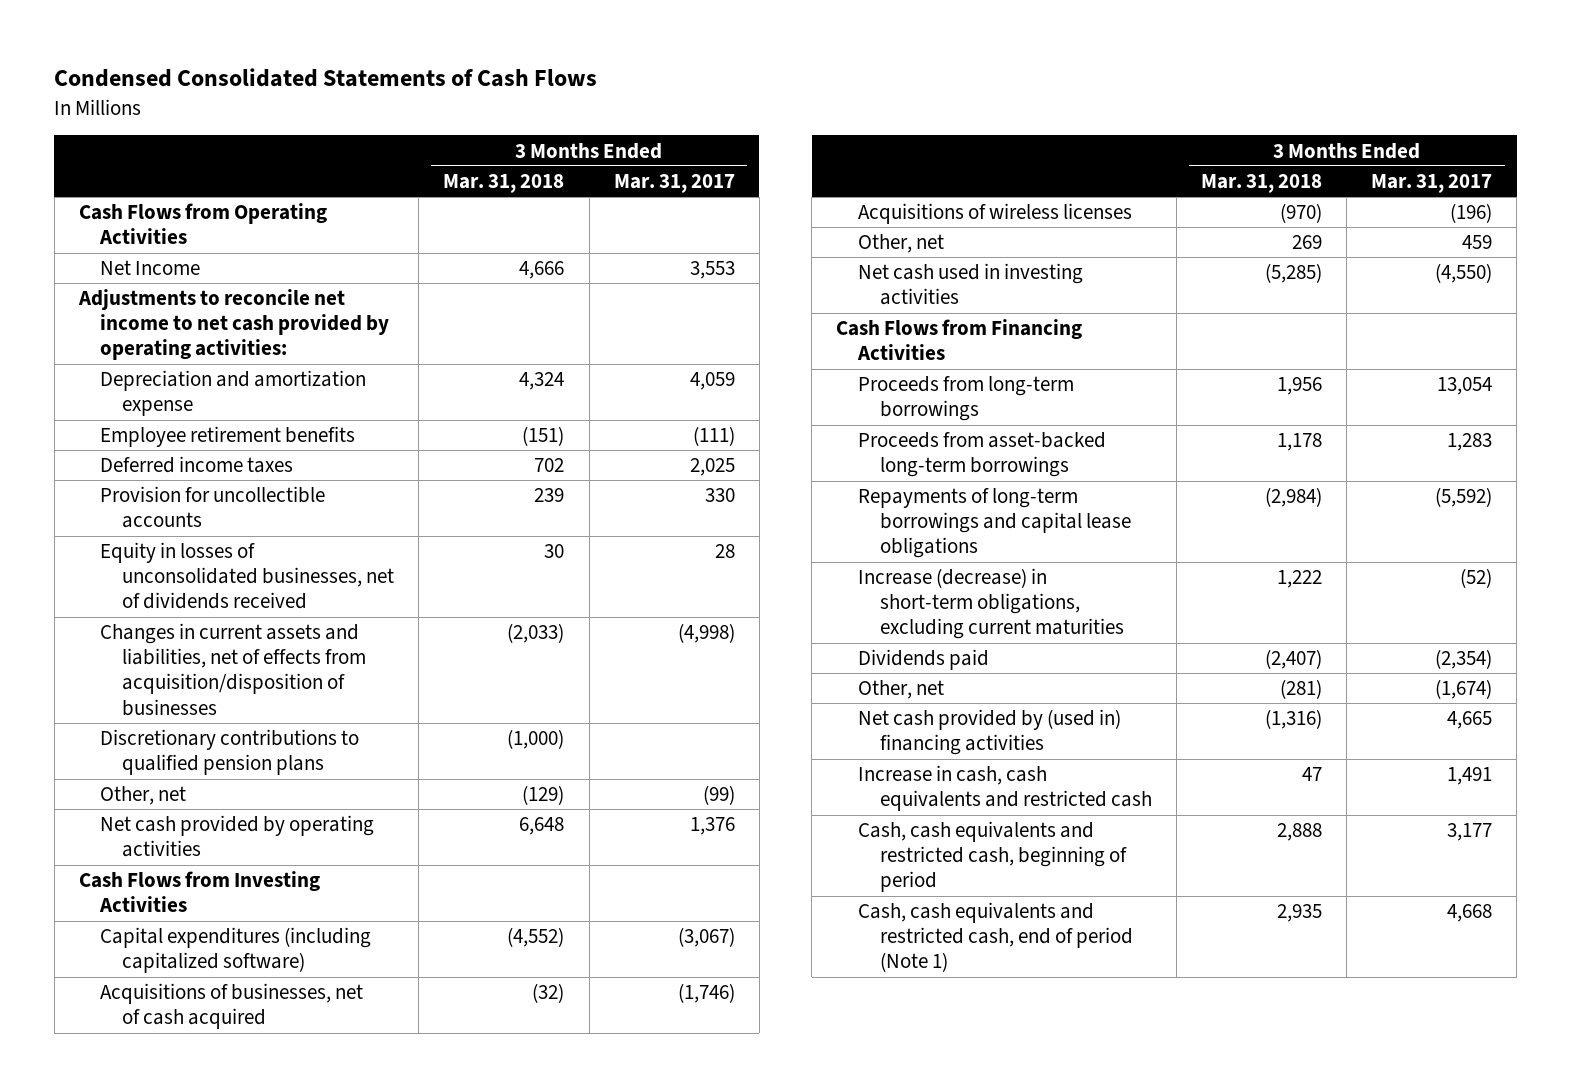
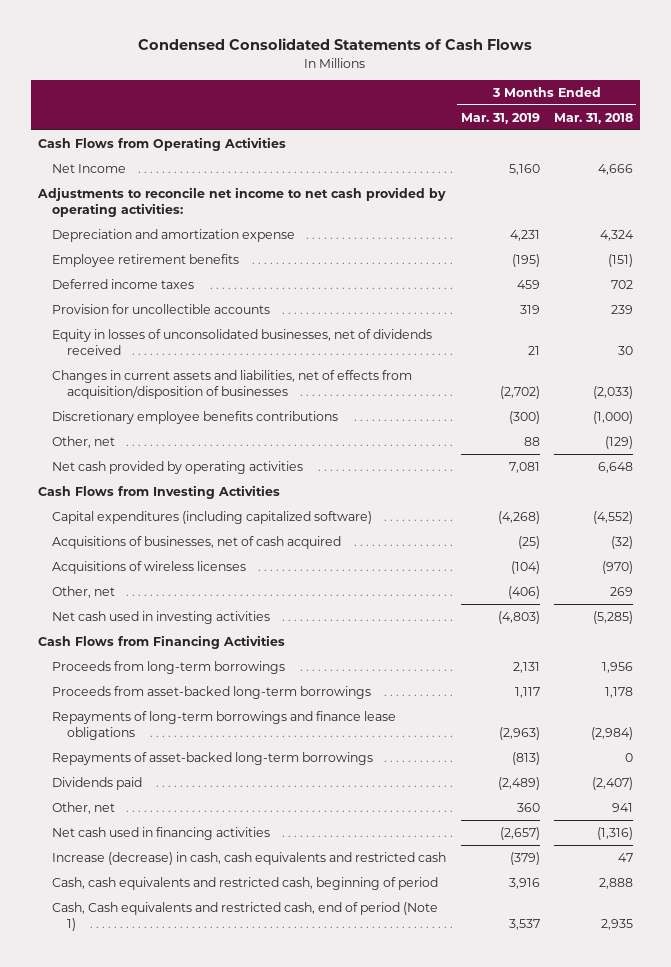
[613,173,735,193] Mar. 31, 2017 -> none
none -> [460,112,540,124] Mar. 31, 2019
[100,729,360,776] Discretionary contributions to qualified pension plans -> [52,410,339,424] Discretionary employee benefits contributions
[857,568,1124,640] Increase (decrease) in short-term obligations, excluding current maturities -> none
[857,488,1131,559] Repayments of long-term borrowings and capital lease obligations -> [52,710,397,740] Repayments of long-term borrowings and finance lease obligations
none -> [52,751,374,765] Repayments of asset-backed long-term borrowings
[1279,679,1322,700] (281) -> [611,802,633,812] 941
[857,709,1121,756] Net cash provided by (used in) financing activities -> [52,826,271,840] Net cash used in financing activities
[857,765,1152,812] Increase in cash, cash equivalents and restricted cash -> [52,851,447,865] Increase (decrease) in cash, cash equivalents and restricted cash
[857,902,1133,973] Cash, cash equivalents and restricted cash, end of period (Note 1) -> [52,901,439,931] Cash, Cash equivalents and restricted cash, end of period (Note 1)

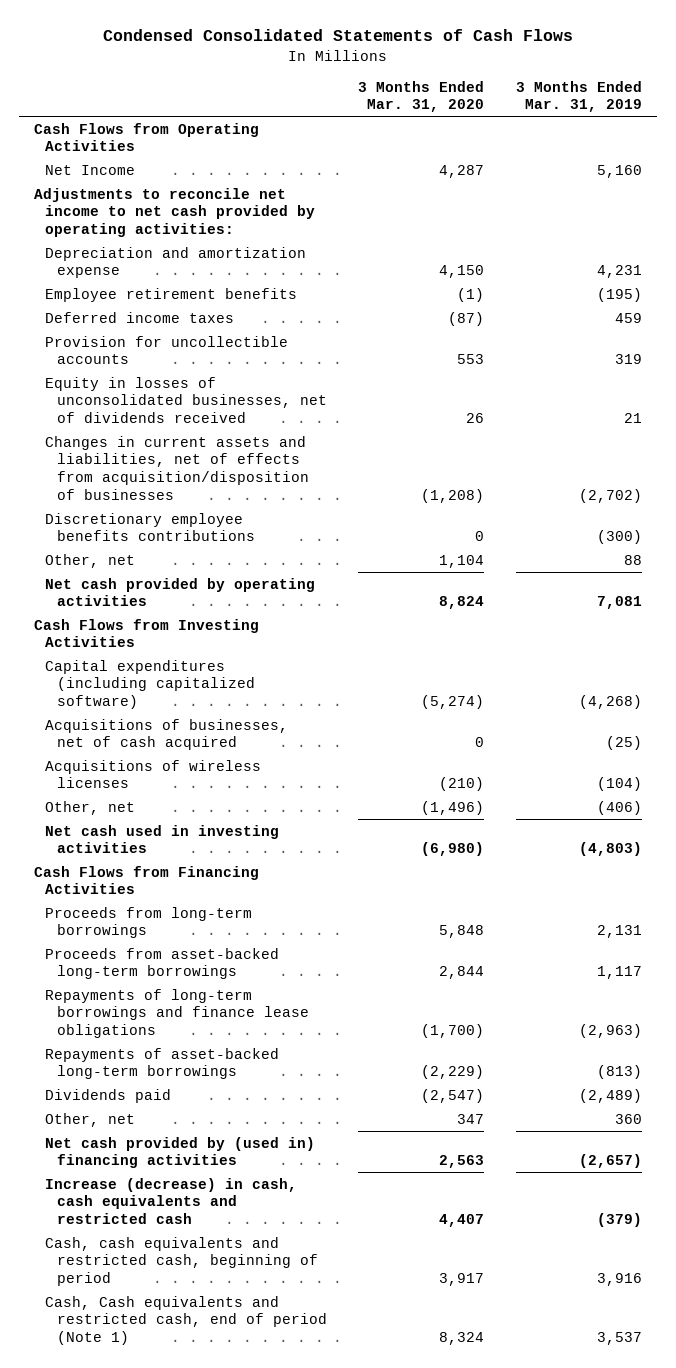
[553,112,633,124] Mar. 31, 2018 -> none
none -> [358,80,485,113] 3 Months Ended Mar. 31, 2020
[52,826,271,840] Net cash used in financing activities -> [45,1136,316,1169] Net cash provided by (used in) financing activities

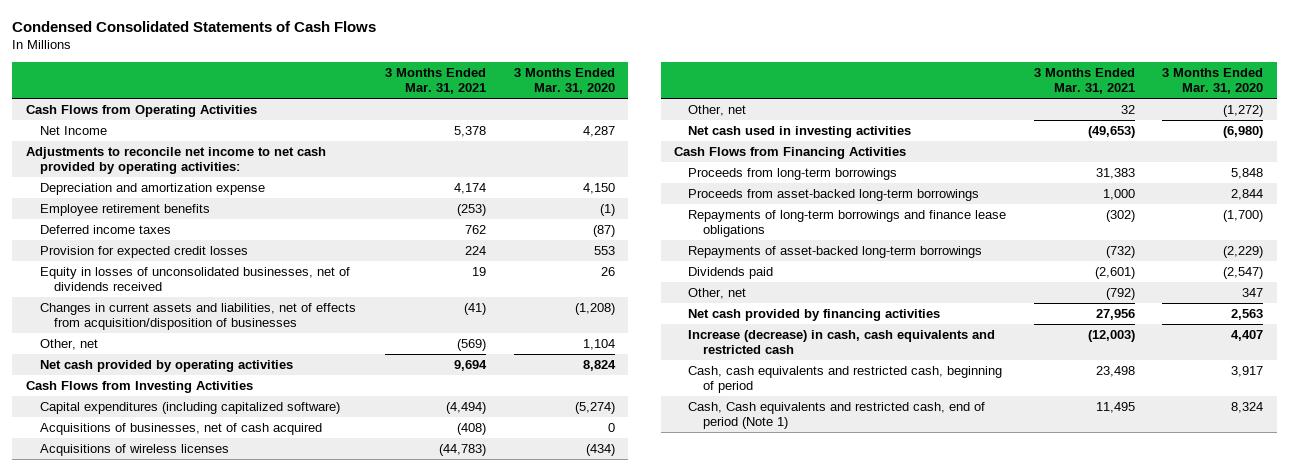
[515,80,642,113] 3 Months Ended Mar. 31, 2019 -> none
none -> [385,68,487,95] 3 Months Ended Mar. 31, 2021
[45,335,289,365] Provision for uncollectible accounts -> [39,246,248,259] Provision for expected credit losses
[45,512,255,542] Discretionary employee benefits contributions -> none
[439,777,485,792] (210) -> [585,444,615,457] (434)
[421,800,485,815] (1,496) -> [1223,105,1264,118] (1,272)
[45,1136,316,1169] Net cash provided by (used in) financing activities -> [688,309,941,322] Net cash provided by financing activities

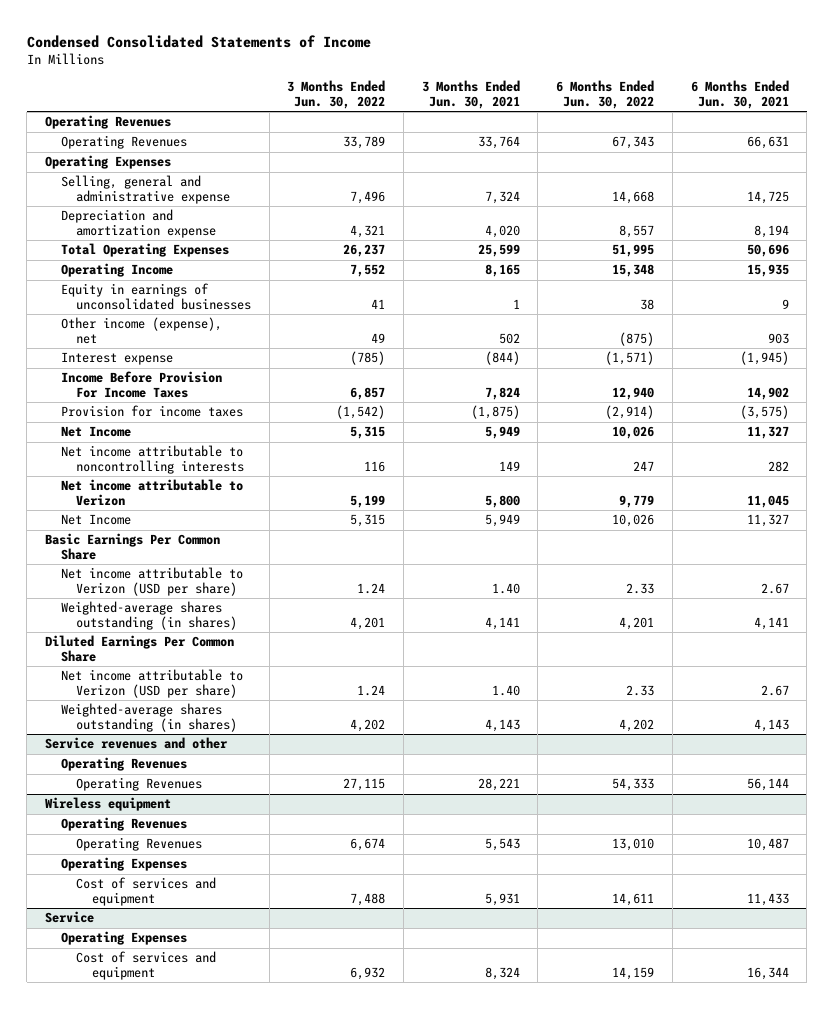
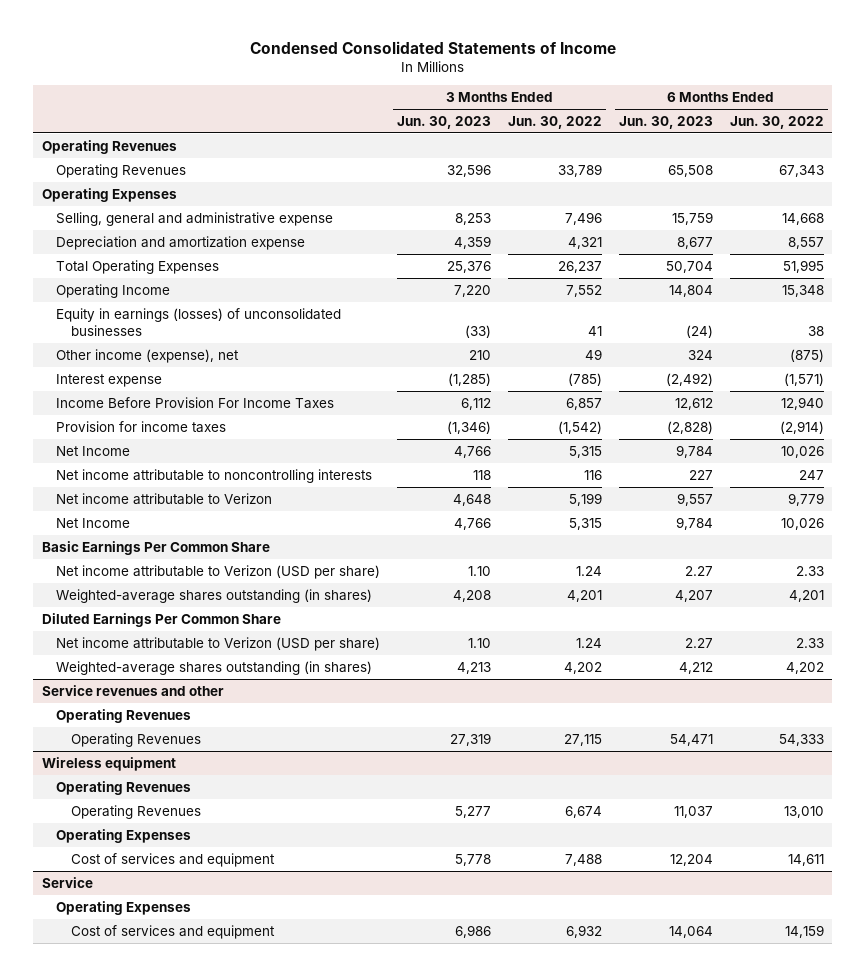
[421,80,520,109] 3 Months Ended Jun. 30, 2021 -> none
[690,80,789,109] 6 Months Ended Jun. 30, 2021 -> none
none -> [397,115,492,129] Jun. 30, 2023
none -> [618,115,713,129] Jun. 30, 2023
[60,283,252,311] Equity in earnings of unconsolidated businesses -> [56,307,342,336] Equity in earnings (losses) of unconsolidated businesses

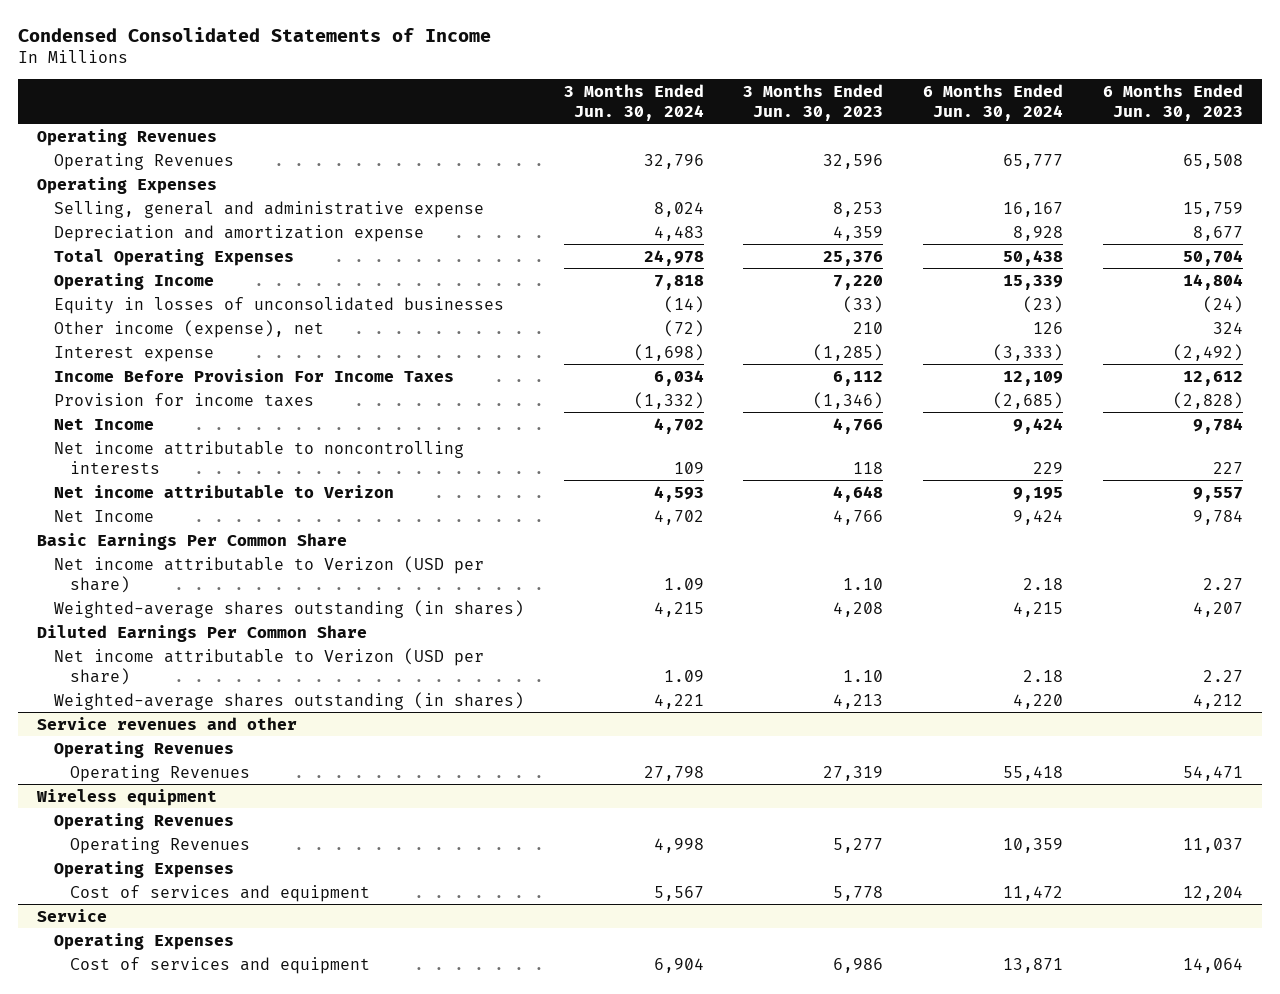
[508,115,603,129] Jun. 30, 2022 -> none
[729,115,824,129] Jun. 30, 2022 -> none
none -> [563,83,704,121] 3 Months Ended Jun. 30, 2024
none -> [922,83,1063,121] 6 Months Ended Jun. 30, 2024
[56,307,342,336] Equity in earnings (losses) of unconsolidated businesses -> [53,296,504,314] Equity in losses of unconsolidated businesses

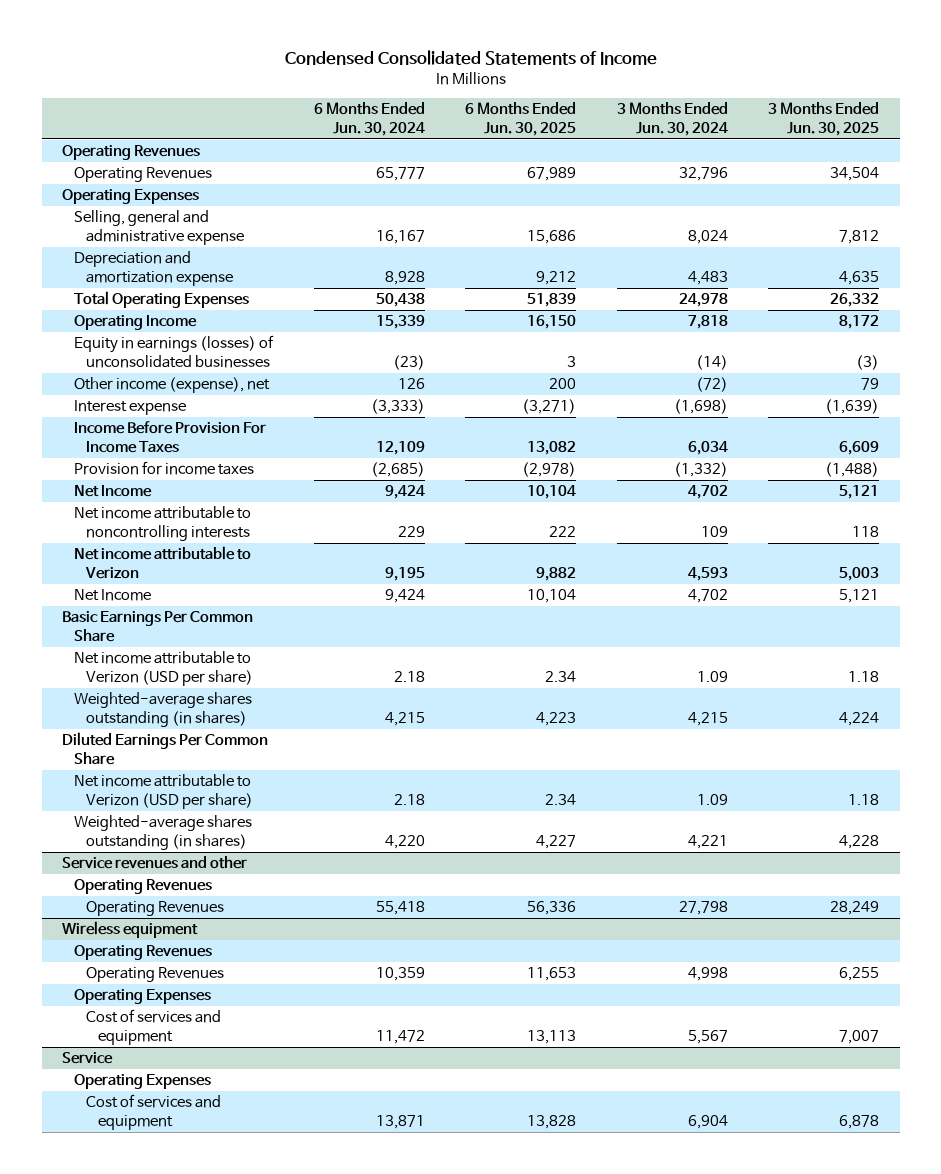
[743,83,884,121] 3 Months Ended Jun. 30, 2023 -> none
[1102,83,1243,121] 6 Months Ended Jun. 30, 2023 -> none
none -> [465,102,577,136] 6 Months Ended Jun. 30, 2025
none -> [768,102,880,136] 3 Months Ended Jun. 30, 2025
[53,296,504,314] Equity in losses of unconsolidated businesses -> [73,335,274,368] Equity in earnings (losses) of unconsolidated businesses

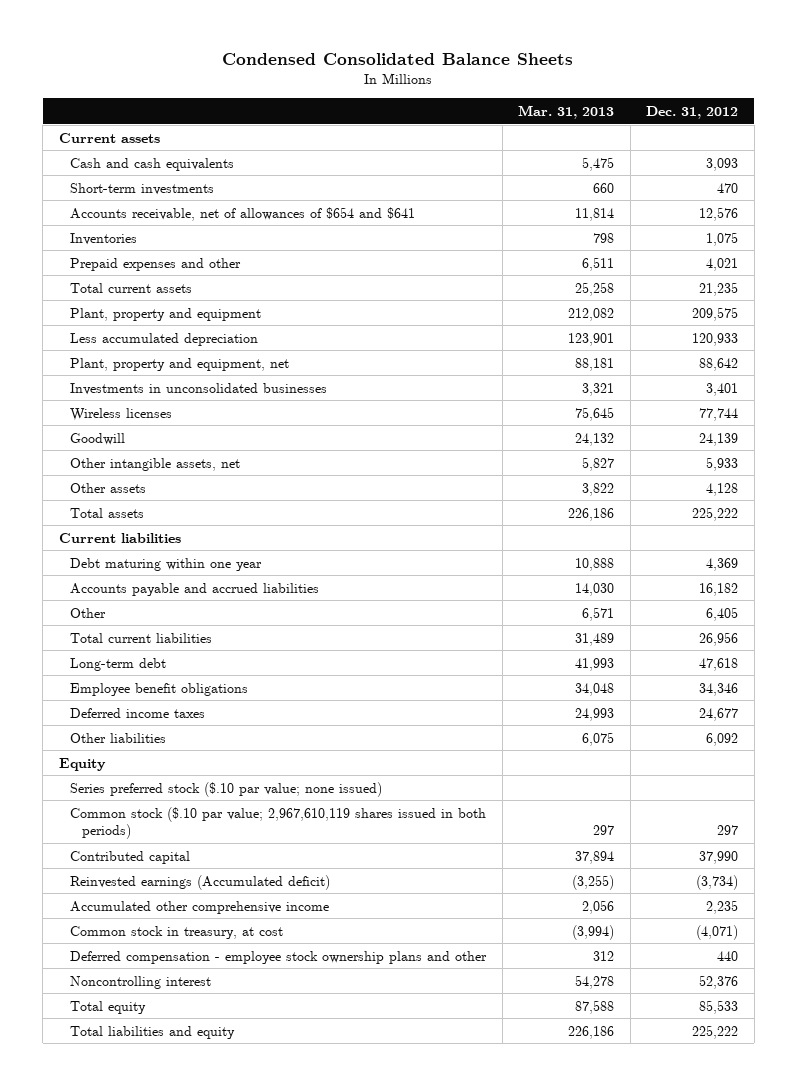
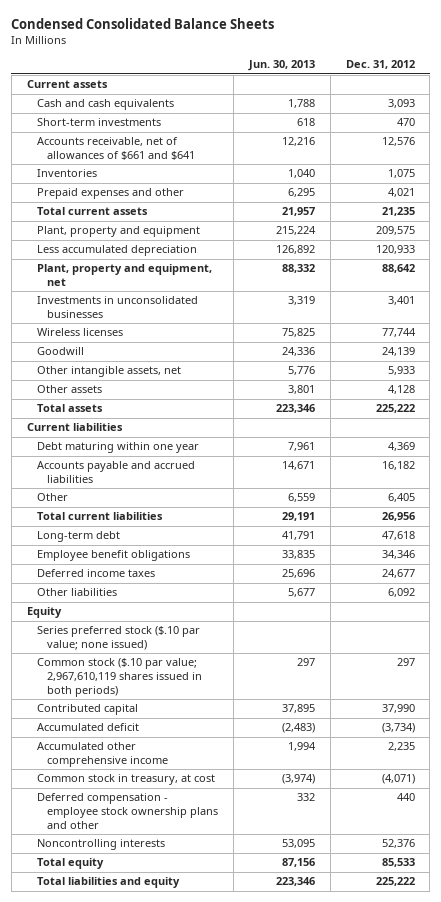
[518,104,615,119] Mar. 31, 2013 -> none
none -> [247,60,315,72] Jun. 30, 2013
[70,206,416,221] Accounts receivable, net of allowances of $654 and $641 -> [36,137,196,161] Accounts receivable, net of allowances of $661 and $641
[70,874,331,890] Reinvested earnings (Accumulated deficit) -> [36,723,139,732] Accumulated deficit
[70,975,212,989] Noncontrolling interest -> [36,839,165,851] Noncontrolling interests

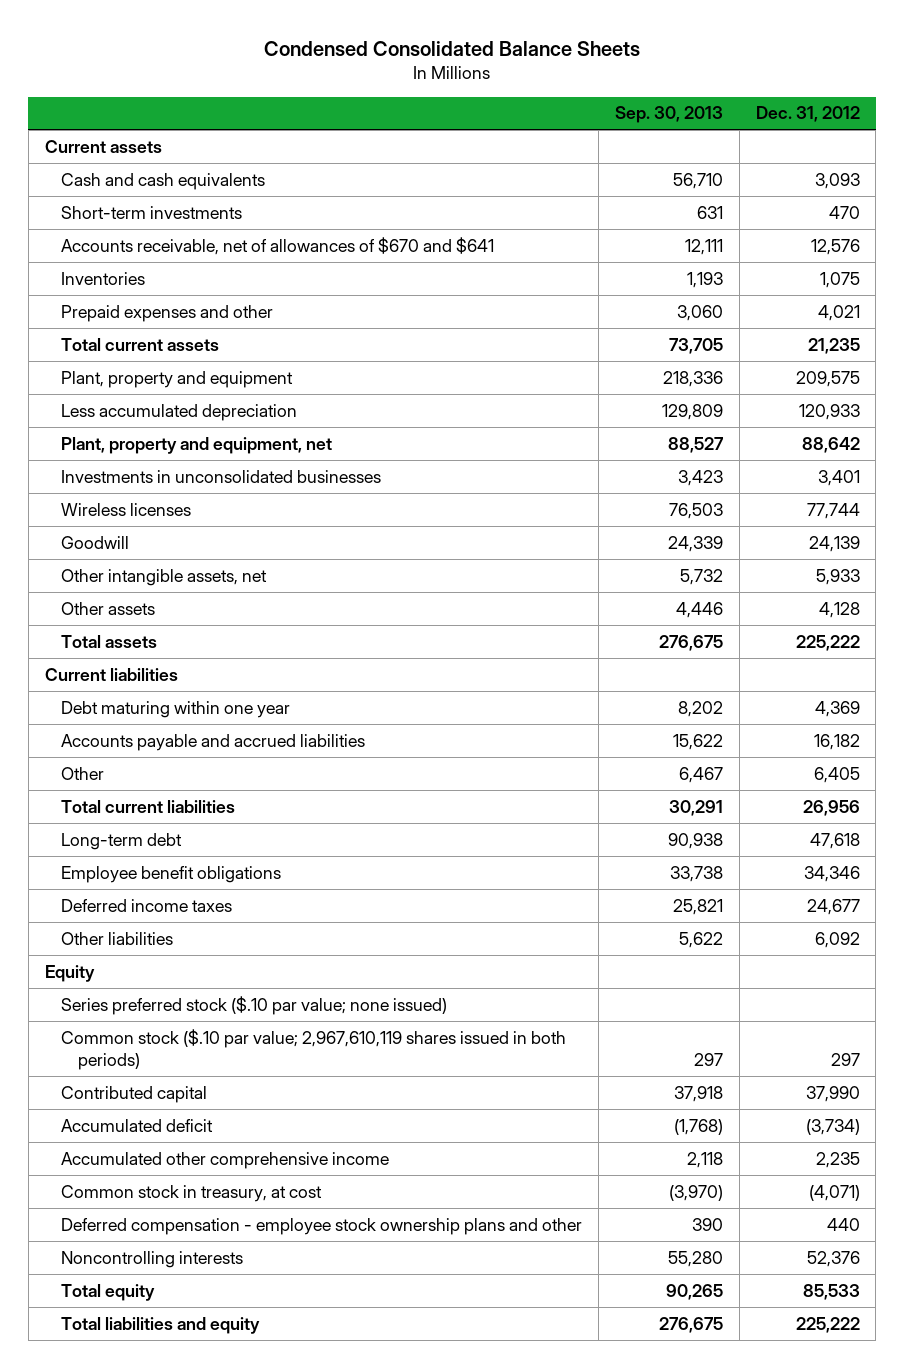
[247,60,315,72] Jun. 30, 2013 -> none
none -> [615,106,724,124] Sep. 30, 2013
[36,137,196,161] Accounts receivable, net of allowances of $661 and $641 -> [61,236,495,255] Accounts receivable, net of allowances of $670 and $641

